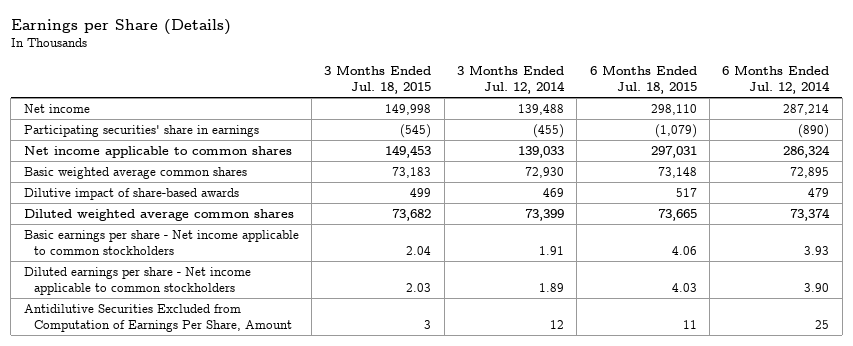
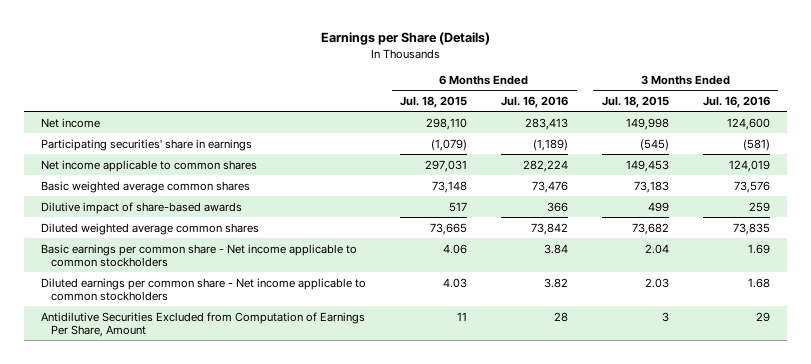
[457,64,566,94] 3 Months Ended Jul. 12, 2014 -> none
[722,64,831,94] 6 Months Ended Jul. 12, 2014 -> none
none -> [501,95,569,108] Jul. 16, 2016
none -> [702,95,770,108] Jul. 16, 2016
[23,229,299,255] Basic earnings per share - Net income applicable to common stockholders -> [41,243,358,267] Basic earnings per common share - Net income applicable to common stockholders
[23,266,251,295] Diluted earnings per share - Net income applicable to common stockholders -> [41,277,367,301] Diluted earnings per common share - Net income applicable to common stockholders

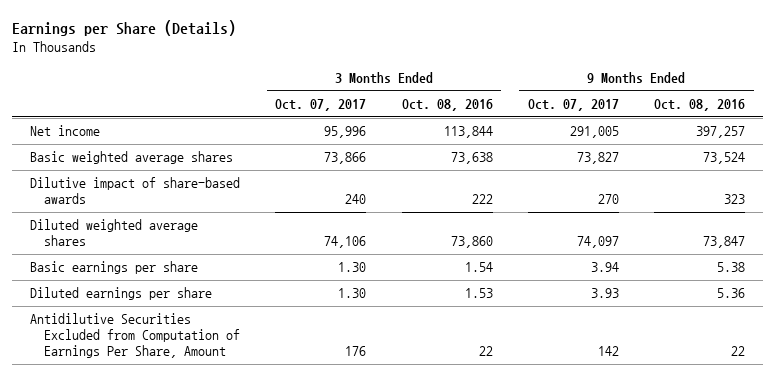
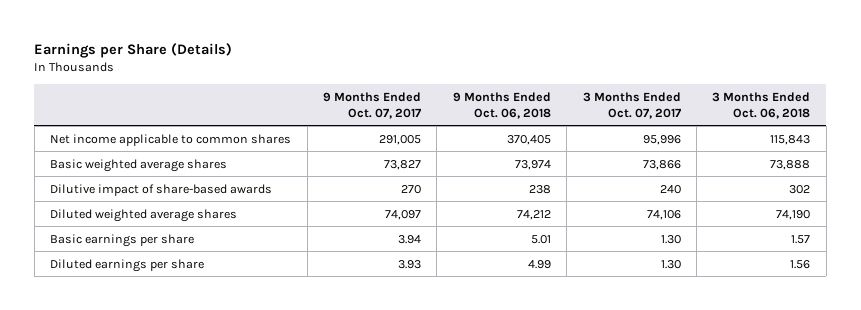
[401,98,493,111] Oct. 08, 2016 -> none
[654,98,746,111] Oct. 08, 2016 -> none
none -> [452,91,551,119] 9 Months Ended Oct. 06, 2018
none -> [712,91,811,119] 3 Months Ended Oct. 06, 2018
[29,125,100,137] Net income -> [50,133,292,146] Net income applicable to common shares
[29,313,241,359] Antidilutive Securities Excluded from Computation of Earnings Per Share, Amount -> none

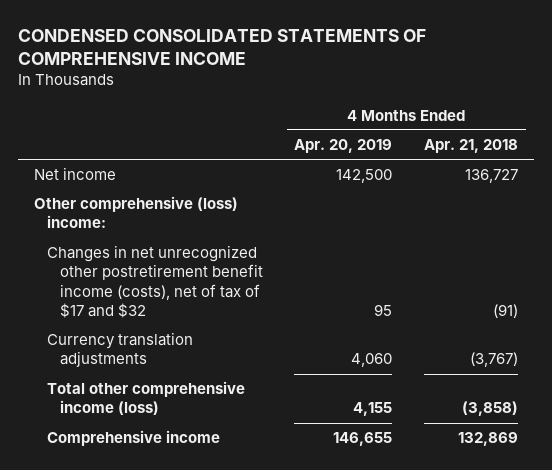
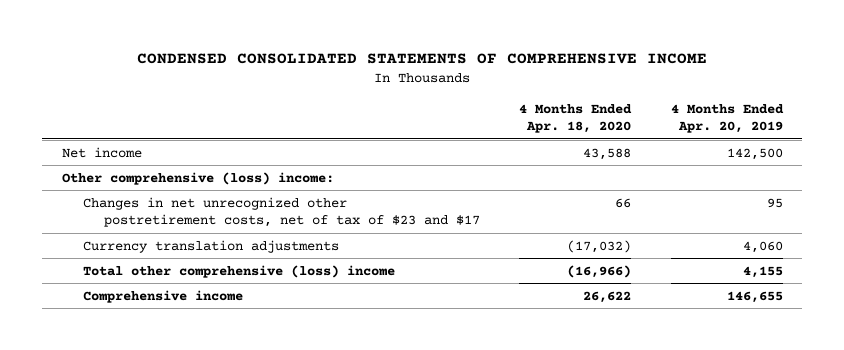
[423,139,518,154] Apr. 21, 2018 -> none
none -> [519,103,633,134] 4 Months Ended Apr. 18, 2020
[46,245,264,318] Changes in net unrecognized other postretirement benefit income (costs), net of tax of $17 and $32 -> [82,196,480,228] Changes in net unrecognized other postretirement costs, net of tax of $23 and $17
[46,381,245,416] Total other comprehensive income (loss) -> [82,264,395,278] Total other comprehensive (loss) income

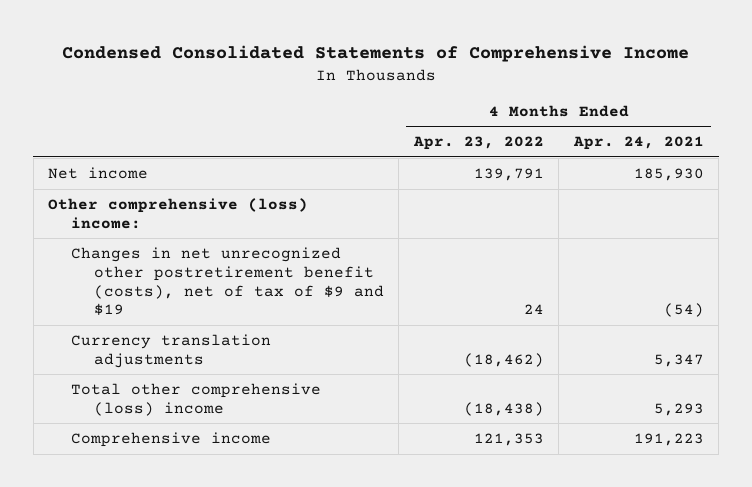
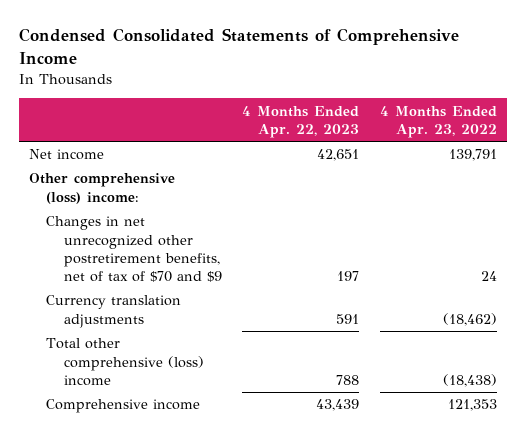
[572,136,704,151] Apr. 24, 2021 -> none
none -> [242,105,360,138] 4 Months Ended Apr. 22, 2023
[71,246,384,316] Changes in net unrecognized other postretirement benefit (costs), net of tax of $9 and $19 -> [46,216,223,283] Changes in net unrecognized other postretirement benefits, net of tax of $70 and $9

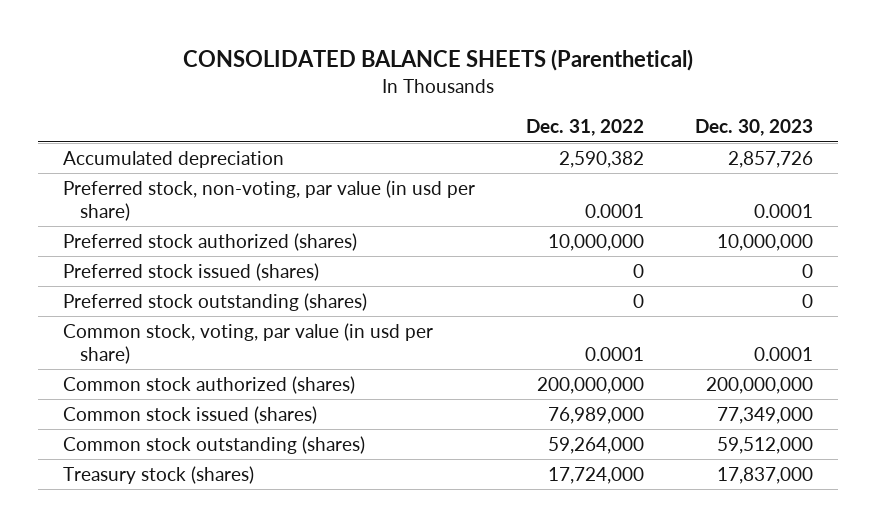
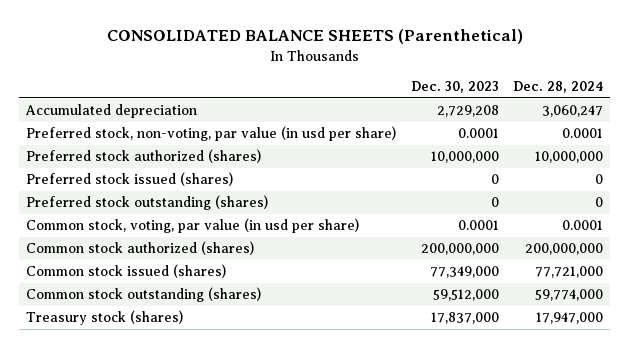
[526,119,645,137] Dec. 31, 2022 -> none
none -> [513,81,604,94] Dec. 28, 2024
[727,150,813,168] 2,857,726 -> [436,105,499,118] 2,729,208

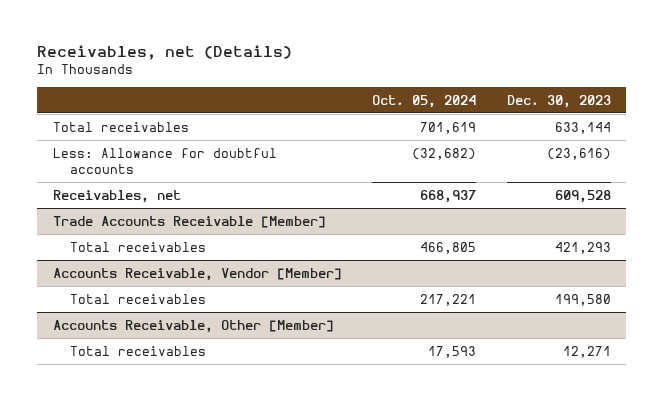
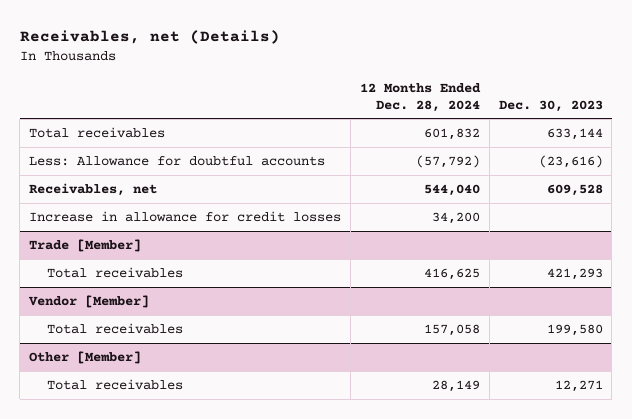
[372,94,477,108] Oct. 05, 2024 -> none
none -> [359,82,481,112] 12 Months Ended Dec. 28, 2024
none -> [29,210,342,222] Increase in allowance for credit losses
[52,215,326,228] Trade Accounts Receivable [Member] -> [29,238,142,252] Trade [Member]
[52,267,342,281] Accounts Receivable, Vendor [Member] -> [28,294,150,308] Vendor [Member]
[52,319,334,333] Accounts Receivable, Other [Member] -> [29,350,142,364] Other [Member]

